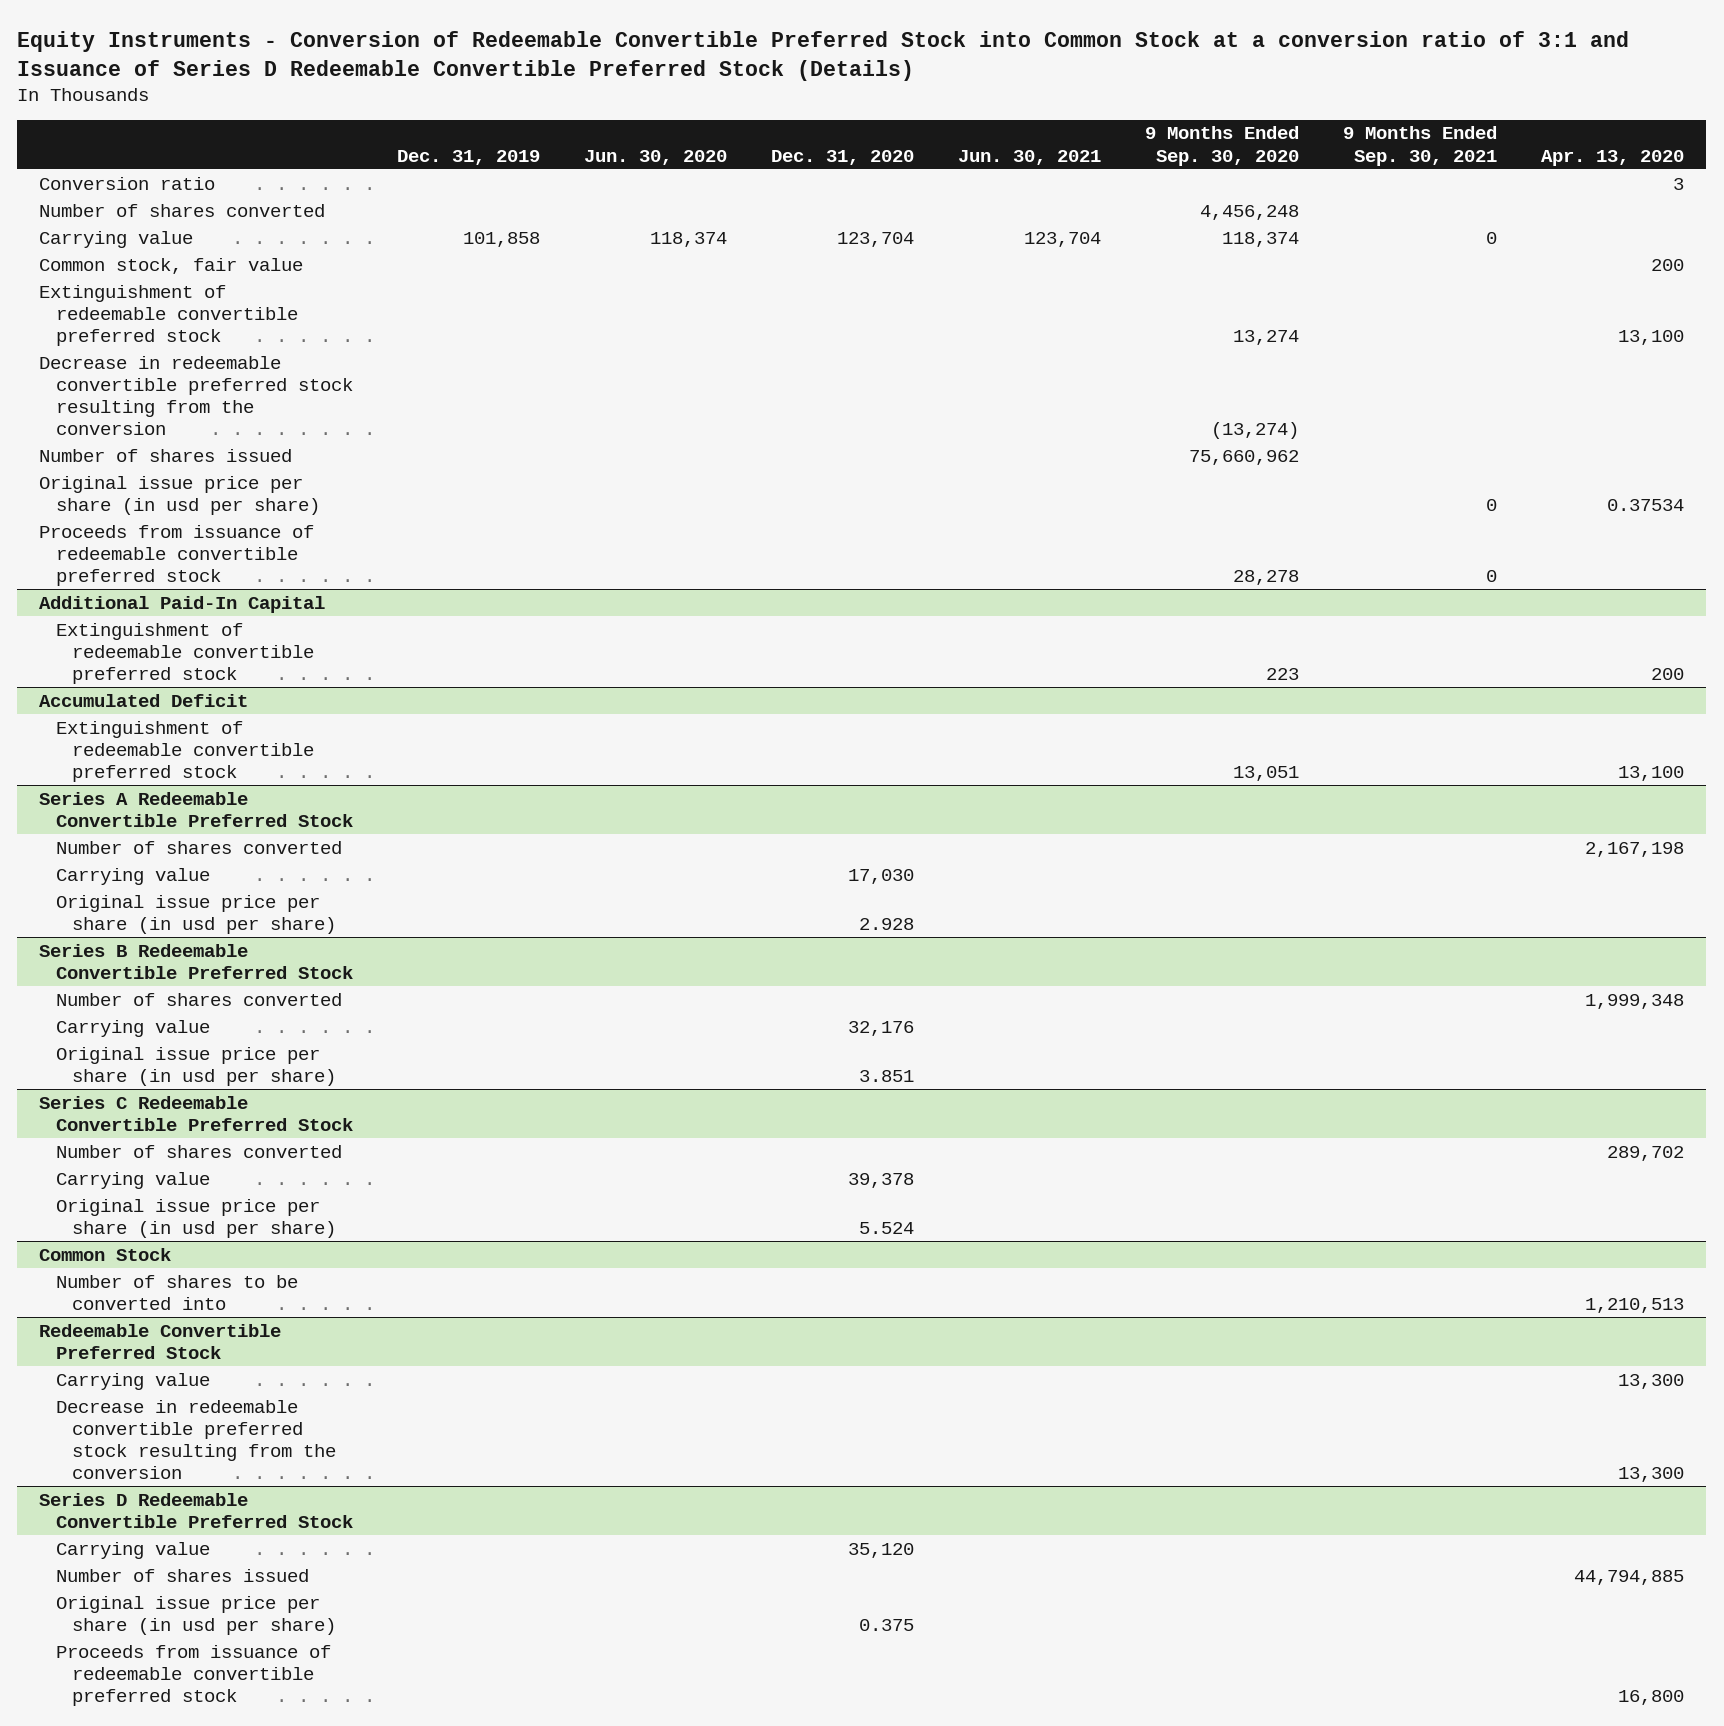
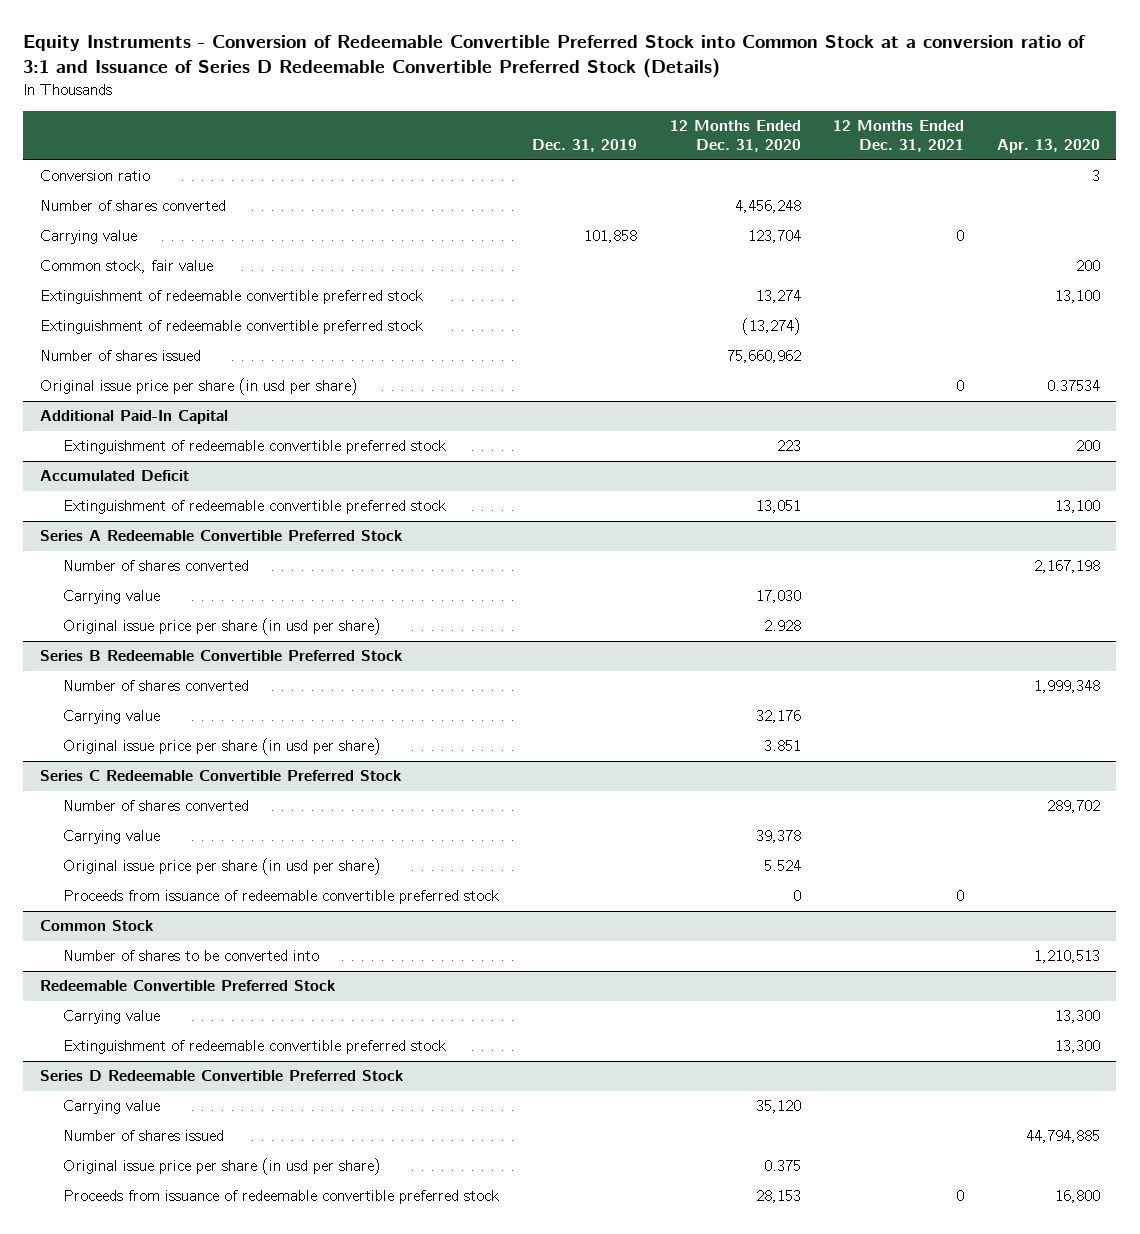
[583,149,727,165] Jun. 30, 2020 -> none
[770,149,914,165] Dec. 31, 2020 -> none
[957,149,1101,165] Jun. 30, 2021 -> none
[1145,126,1300,166] 9 Months Ended Sep. 30, 2020 -> none
[1343,126,1498,166] 9 Months Ended Sep. 30, 2021 -> none
none -> [669,120,801,153] 12 Months Ended Dec. 31, 2020
none -> [833,120,965,153] 12 Months Ended Dec. 31, 2021
[39,355,353,436] Decrease in redeemable convertible preferred stock resulting from the conversion -> [39,320,423,335] Extinguishment of redeemable convertible preferred stock
[39,524,315,587] Proceeds from issuance of redeemable convertible preferred stock -> none
none -> [63,890,500,905] Proceeds from issuance of redeemable convertible preferred stock
[55,1399,336,1480] Decrease in redeemable convertible preferred stock resulting from the conversion -> [63,1040,447,1055] Extinguishment of redeemable convertible preferred stock

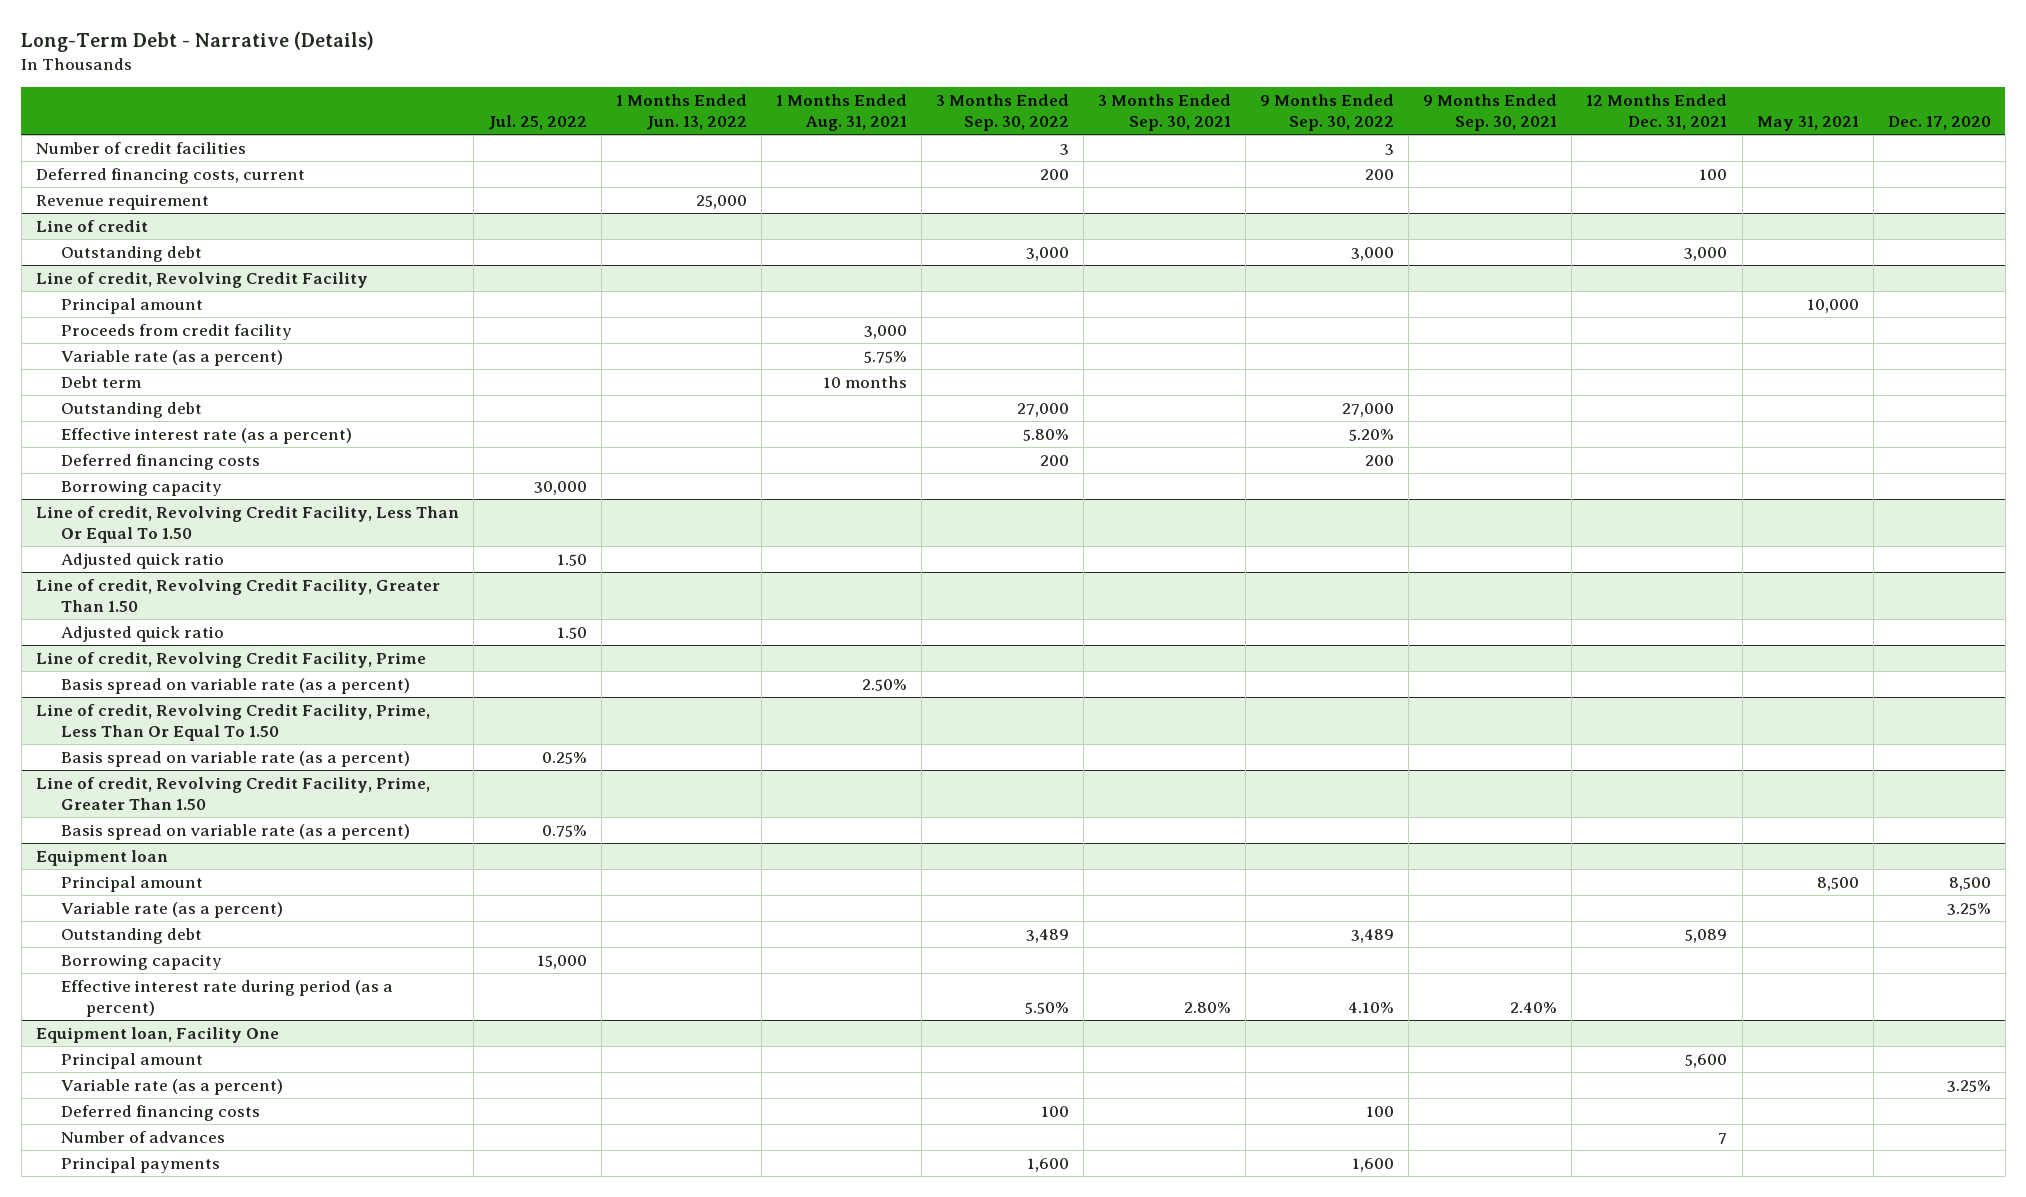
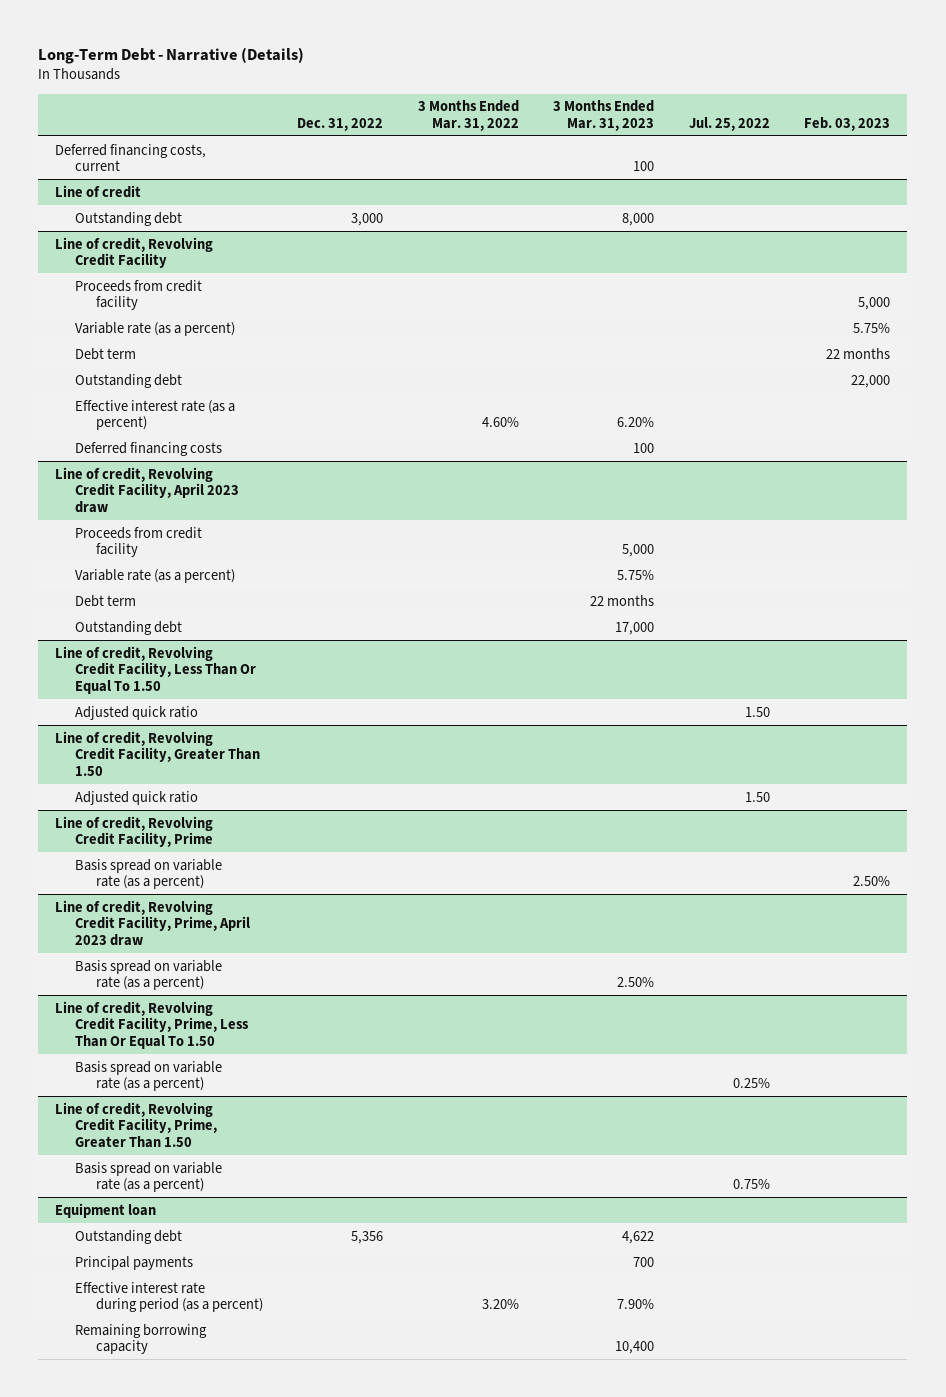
[615,94,747,130] 1 Months Ended Jun. 13, 2022 -> none
[775,94,907,131] 1 Months Ended Aug. 31, 2021 -> none
[936,94,1070,131] 3 Months Ended Sep. 30, 2022 -> none
[1098,94,1232,131] 3 Months Ended Sep. 30, 2021 -> none
[1260,94,1395,131] 9 Months Ended Sep. 30, 2022 -> none
[1423,94,1558,131] 9 Months Ended Sep. 30, 2021 -> none
[1586,94,1728,130] 12 Months Ended Dec. 31, 2021 -> none
[1756,115,1859,131] May 31, 2021 -> none
[1887,115,1991,130] Dec. 17, 2020 -> none
none -> [297,117,384,131] Dec. 31, 2022
none -> [417,100,519,131] 3 Months Ended Mar. 31, 2022
none -> [553,100,655,131] 3 Months Ended Mar. 31, 2023
none -> [804,116,891,131] Feb. 03, 2023
[35,141,246,154] Number of credit facilities -> none
[35,193,209,210] Revenue requirement -> none
[60,297,203,314] Principal amount -> none
[60,479,222,496] Borrowing capacity -> none
none -> [55,466,240,513] Line of credit, Revolving Credit Facility, April 2023 draw
none -> [75,526,203,558] Proceeds from credit facility
none -> [75,568,236,583] Variable rate (as a percent)
none -> [75,594,137,607] Debt term
none -> [75,620,183,635] Outstanding debt
none -> [55,899,251,946] Line of credit, Revolving Credit Facility, Prime, April 2023 draw
none -> [75,959,223,991] Basis spread on variable rate (as a percent)
[60,875,203,892] Principal amount -> none
[60,901,283,918] Variable rate (as a percent) -> none
[60,953,222,970] Borrowing capacity -> none
none -> [75,1255,194,1270] Principal payments
[35,1026,279,1043] Equipment loan, Facility One -> none
[60,1052,203,1069] Principal amount -> none
[60,1078,283,1095] Variable rate (as a percent) -> none
[60,1104,260,1121] Deferred financing costs -> none
[60,1130,225,1143] Number of advances -> none
[60,1156,220,1173] Principal payments -> none
none -> [75,1323,208,1355] Remaining borrowing capacity

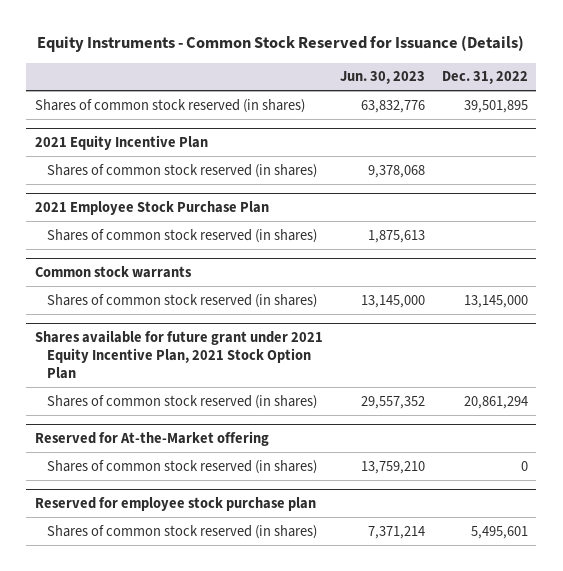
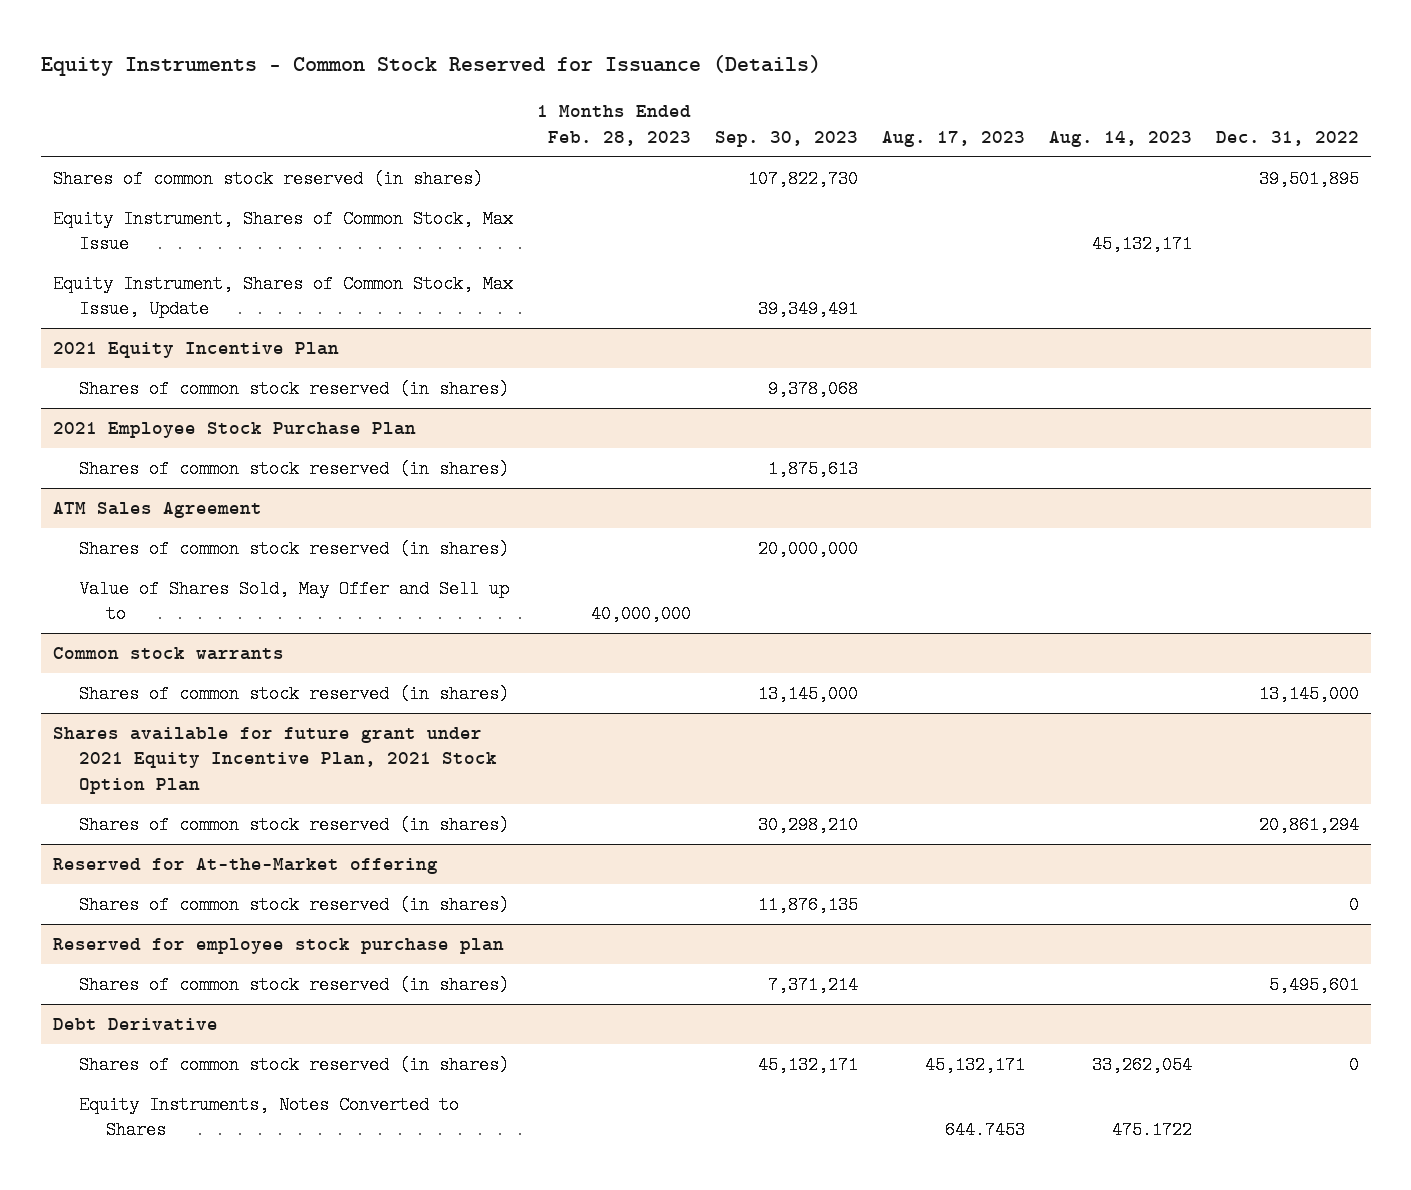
[339,71,425,85] Jun. 30, 2023 -> none
none -> [536,105,691,146] 1 Months Ended Feb. 28, 2023
none -> [714,130,858,147] Sep. 30, 2023
none -> [881,130,1025,147] Aug. 17, 2023
none -> [1048,130,1192,147] Aug. 14, 2023
none -> [52,210,513,254] Equity Instrument, Shares of Common Stock, Max Issue
none -> [52,275,513,319] Equity Instrument, Shares of Common Stock, Max Issue, Update
none -> [52,502,262,519] ATM Sales Agreement
none -> [79,540,510,559] Shares of common stock reserved (in shares)
none -> [79,580,510,624] Value of Shares Sold, May Offer and Sell up to
none -> [52,1018,218,1032] Debt Derivative
none -> [79,1056,510,1075] Shares of common stock reserved (in shares)
none -> [79,1096,460,1140] Equity Instruments, Notes Converted to Shares

